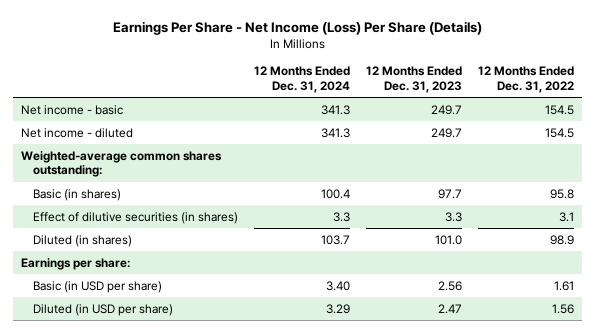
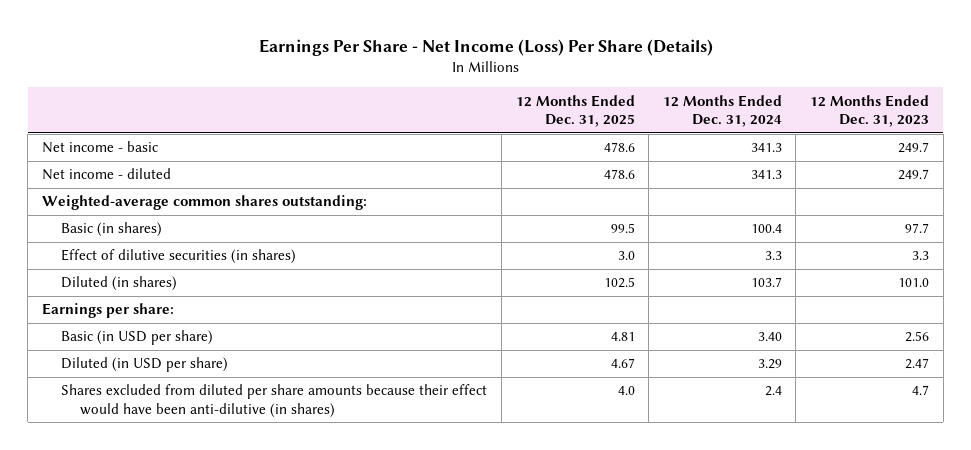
[478,66,575,93] 12 Months Ended Dec. 31, 2022 -> none
none -> [515,94,635,128] 12 Months Ended Dec. 31, 2025
none -> [61,384,488,418] Shares excluded from diluted per share amounts because their effect would have been anti-dilutive (in shares)

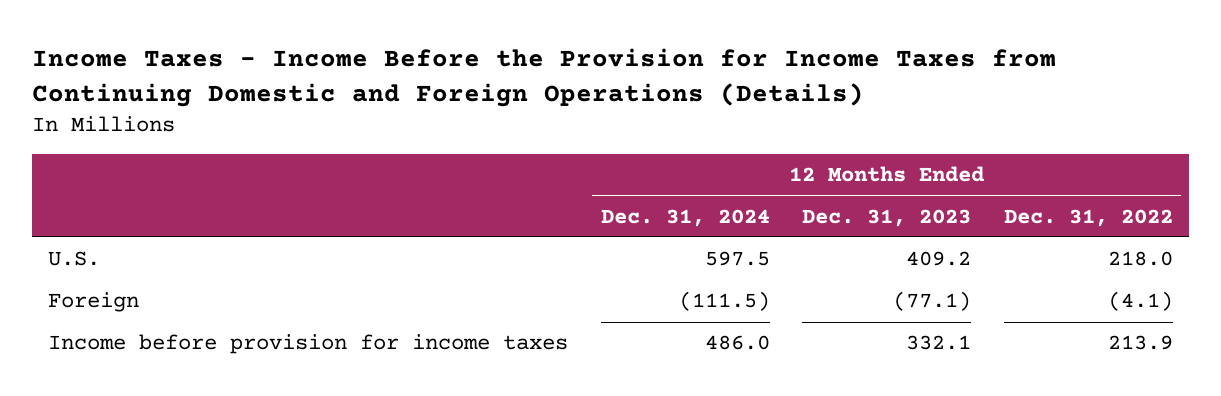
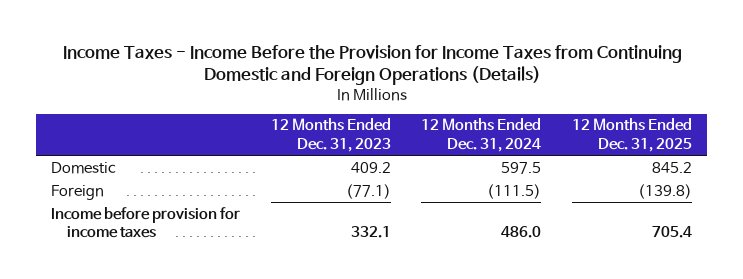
[1003,208,1173,227] Dec. 31, 2022 -> none
none -> [571,118,692,152] 12 Months Ended Dec. 31, 2025
[47,251,100,267] U.S. -> [51,161,117,174] Domestic

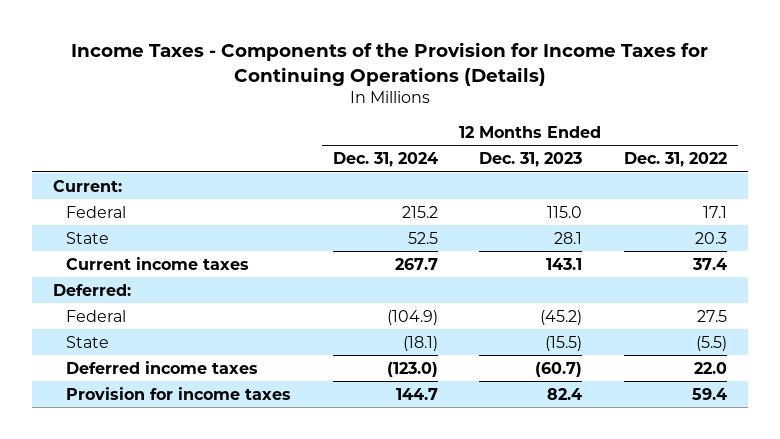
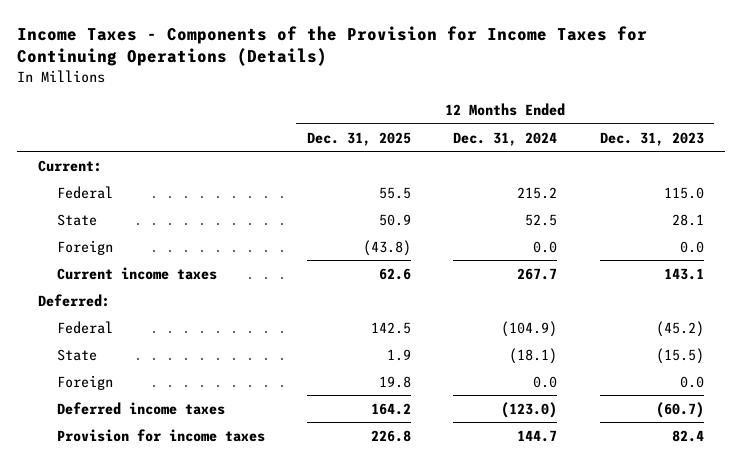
[624,152,728,168] Dec. 31, 2022 -> none
none -> [306,131,411,146] Dec. 31, 2025
none -> [56,239,113,255] Foreign
none -> [56,374,113,390] Foreign

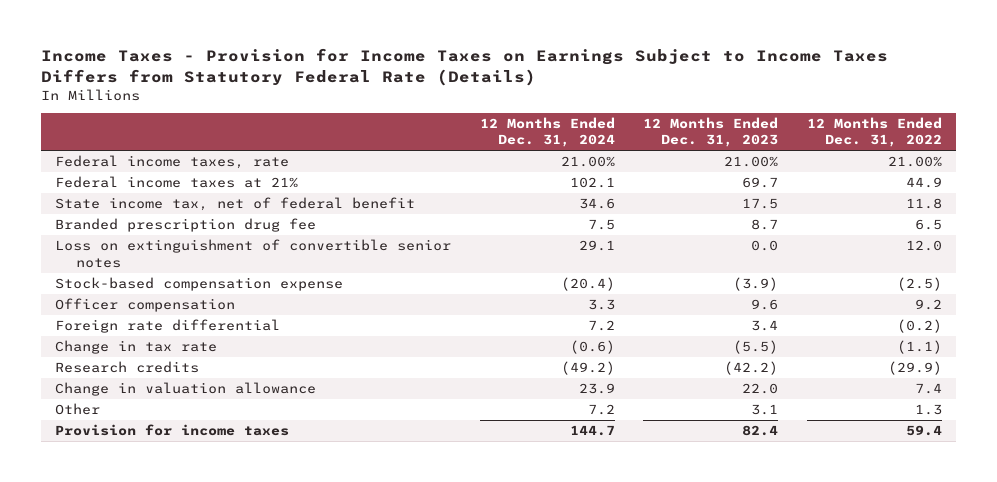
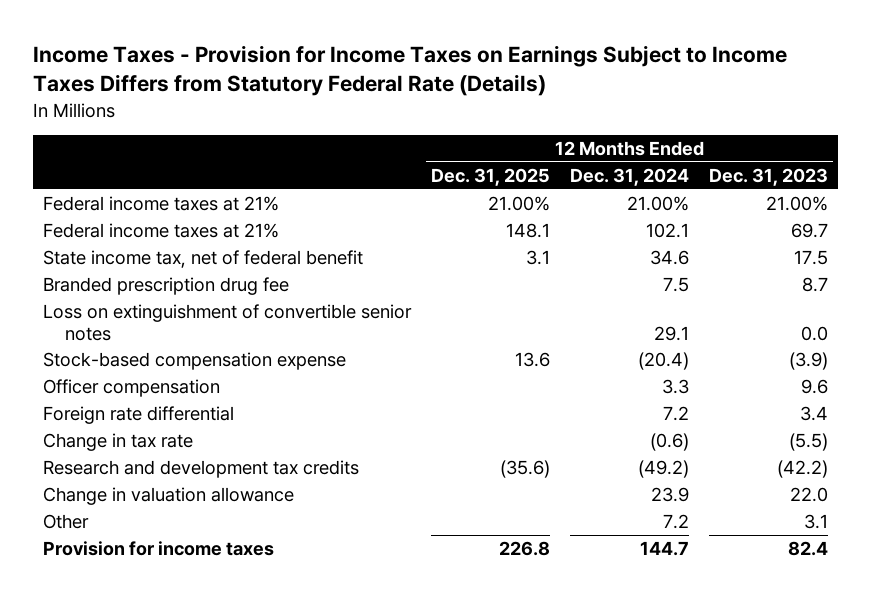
[806,116,942,148] 12 Months Ended Dec. 31, 2022 -> none
none -> [431,167,551,186] Dec. 31, 2025
[55,155,290,170] Federal income taxes, rate -> [43,195,280,211] Federal income taxes at 21%
[55,361,200,374] Research credits -> [43,459,360,478] Research and development tax credits

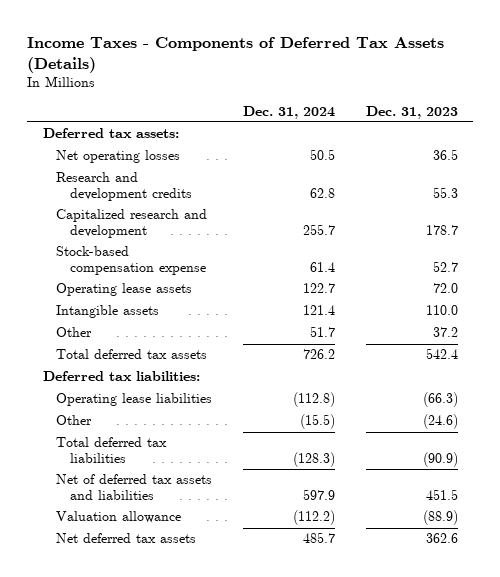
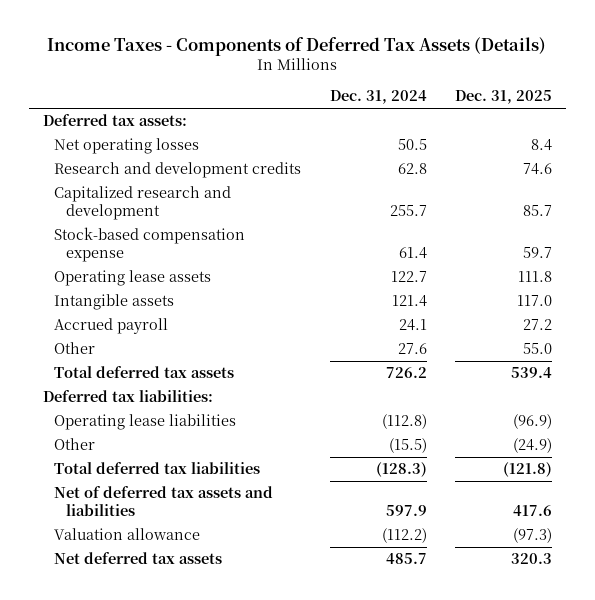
[365,105,458,119] Dec. 31, 2023 -> none
none -> [454,90,552,105] Dec. 31, 2025
none -> [54,318,169,335] Accrued payroll
[310,326,336,338] 51.7 -> [397,343,427,355] 27.6

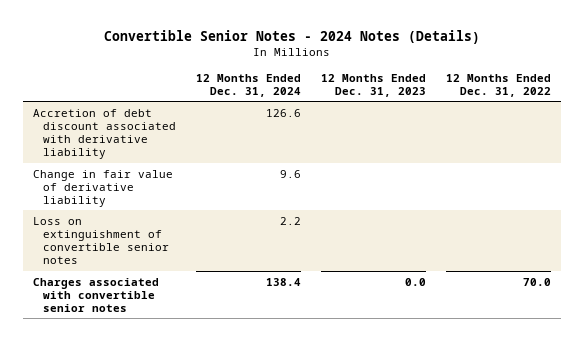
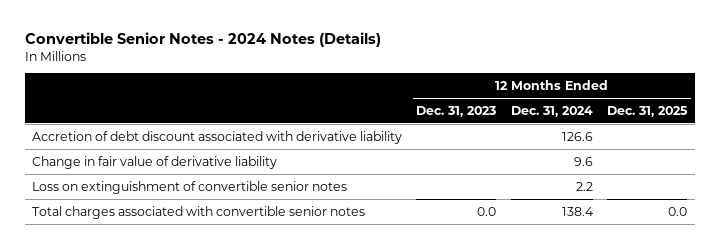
[446,73,552,97] 12 Months Ended Dec. 31, 2022 -> none
none -> [607,105,689,117] Dec. 31, 2025
[33,277,160,312] Charges associated with convertible senior notes -> [31,205,365,219] Total charges associated with convertible senior notes

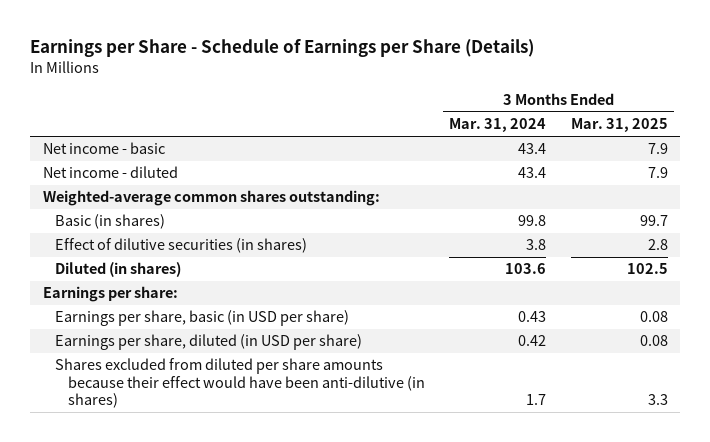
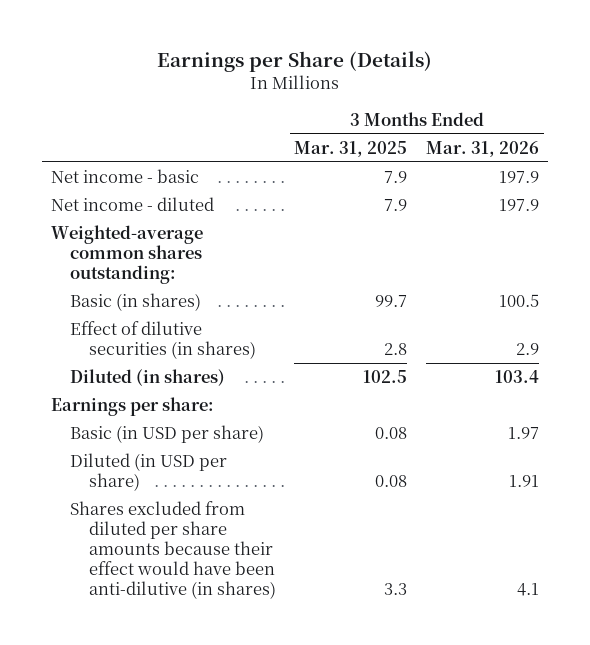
[30,39,535,58] Earnings per Share - Schedule of Earnings per Share (Details) -> [157,51,433,73] Earnings per Share (Details)
[449,118,547,133] Mar. 31, 2024 -> none
none -> [426,140,540,157] Mar. 31, 2026
[55,310,350,327] Earnings per share, basic (in USD per share) -> [70,424,265,443] Basic (in USD per share)
[55,334,363,351] Earnings per share, diluted (in USD per share) -> [70,452,228,491] Diluted (in USD per share)

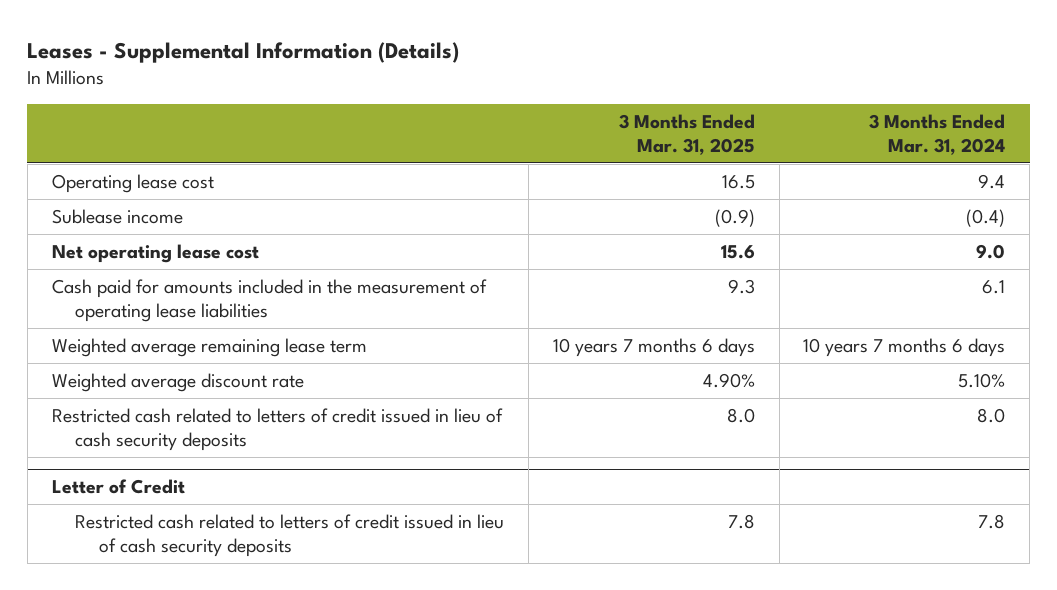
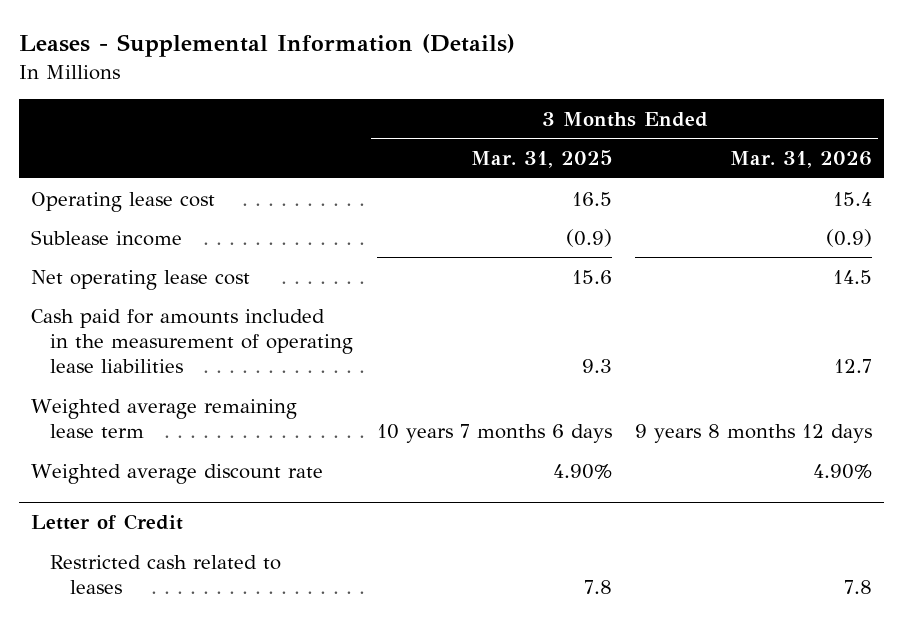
[869,113,1006,155] 3 Months Ended Mar. 31, 2024 -> none
none -> [730,151,873,169] Mar. 31, 2026
[51,407,503,452] Restricted cash related to letters of credit issued in lieu of cash security deposits -> none
[75,513,505,558] Restricted cash related to letters of credit issued in lieu of cash security deposits -> [50,554,282,594] Restricted cash related to leases

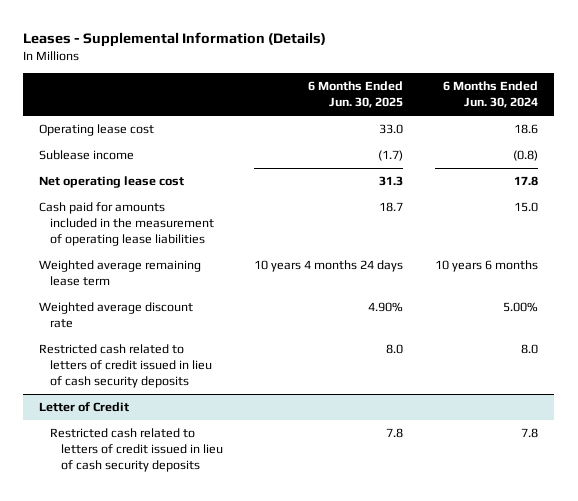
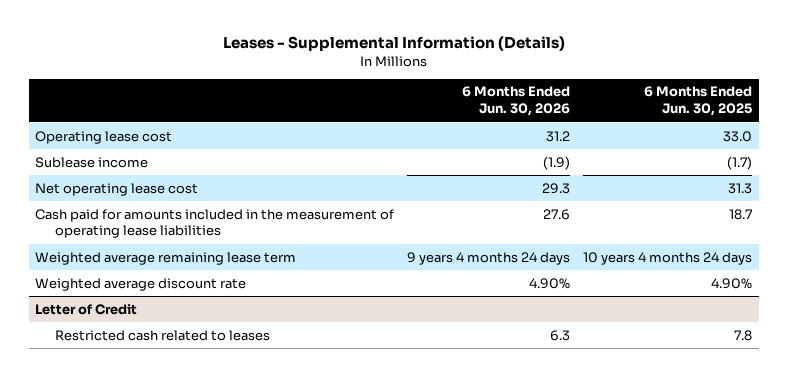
[443,81,539,109] 6 Months Ended Jun. 30, 2024 -> none
none -> [462,86,571,117] 6 Months Ended Jun. 30, 2026
[39,344,212,389] Restricted cash related to letters of credit issued in lieu of cash security deposits -> none
[49,428,223,473] Restricted cash related to letters of credit issued in lieu of cash security deposits -> [54,329,270,341] Restricted cash related to leases

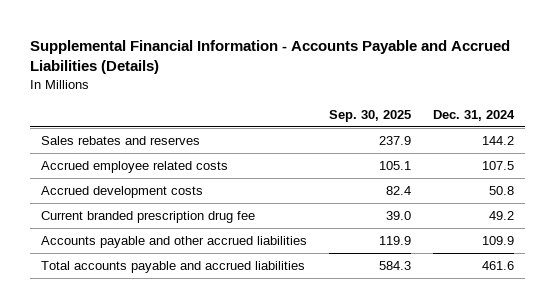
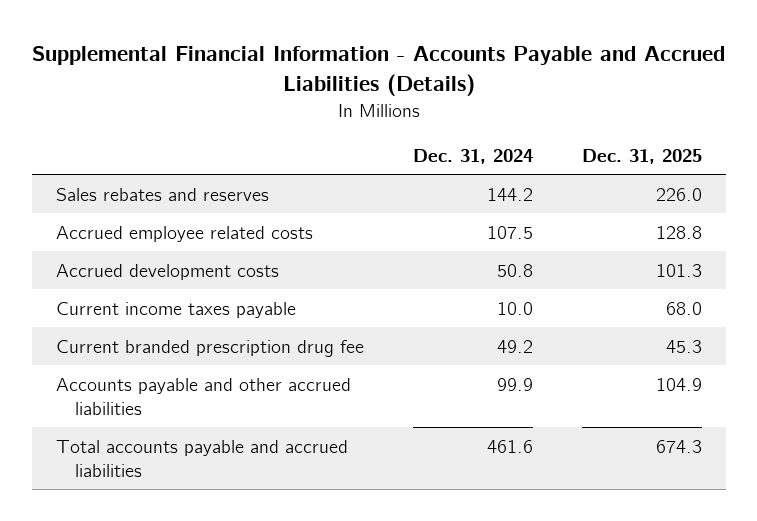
[329,109,412,122] Sep. 30, 2025 -> none
none -> [581,148,702,164] Dec. 31, 2025
none -> [55,301,296,318] Current income taxes payable
[481,235,514,245] 109.9 -> [496,377,533,391] 99.9

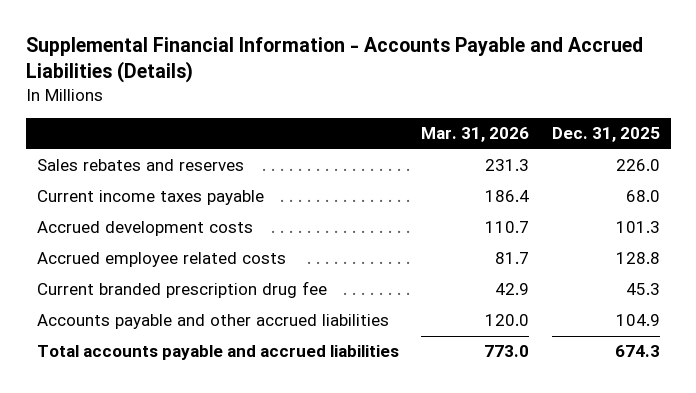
[412,148,533,164] Dec. 31, 2024 -> none
none -> [421,127,530,143] Mar. 31, 2026
[55,263,279,280] Accrued development costs -> [36,221,253,237] Accrued development costs
[55,225,313,242] Accrued employee related costs -> [36,252,286,268] Accrued employee related costs

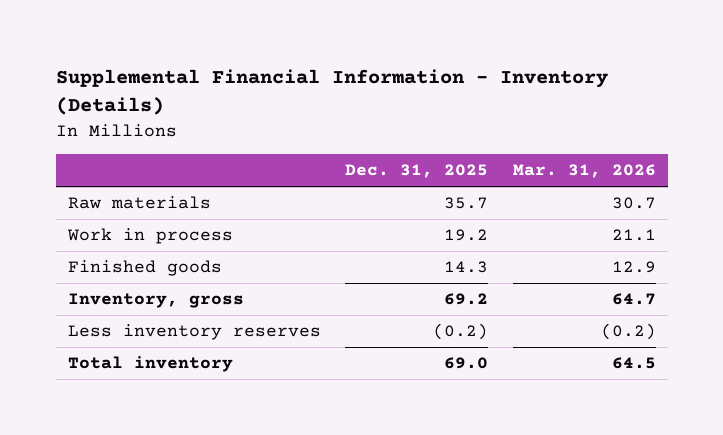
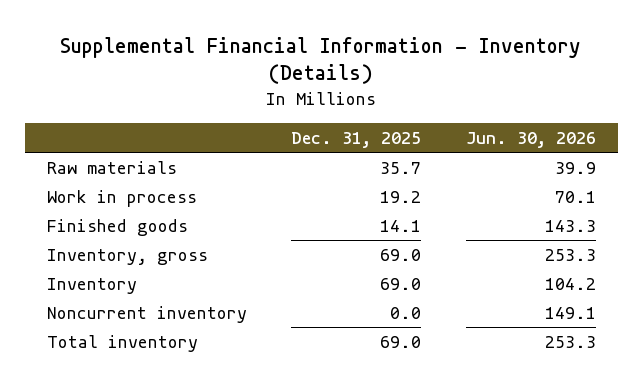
[512,163,656,178] Mar. 31, 2026 -> none
none -> [465,131,596,148] Jun. 30, 2026
[67,324,321,341] Less inventory reserves -> none
[444,261,489,274] 14.3 -> [380,219,422,232] 14.1
[444,293,489,306] 69.2 -> [380,248,422,261] 69.0
none -> [46,277,137,294] Inventory
none -> [46,305,247,323] Noncurrent inventory

